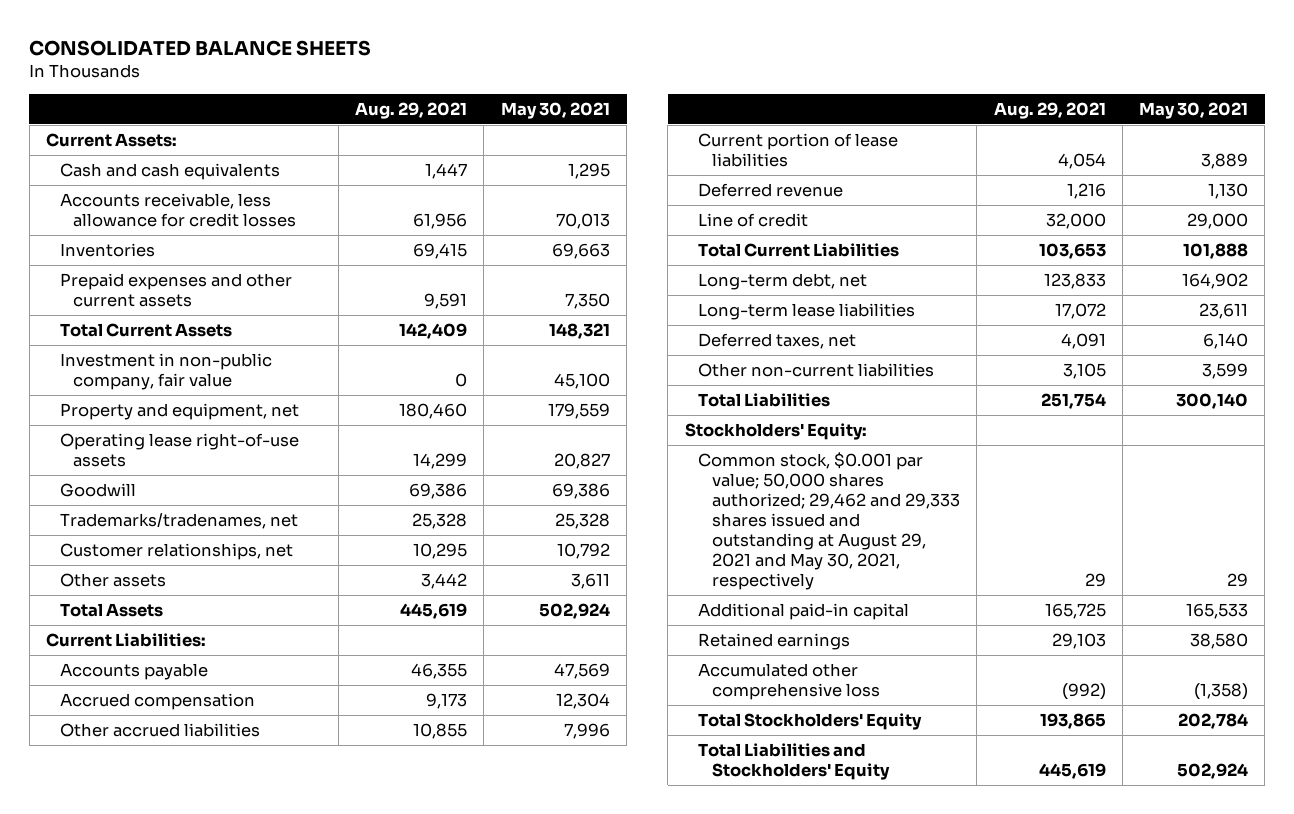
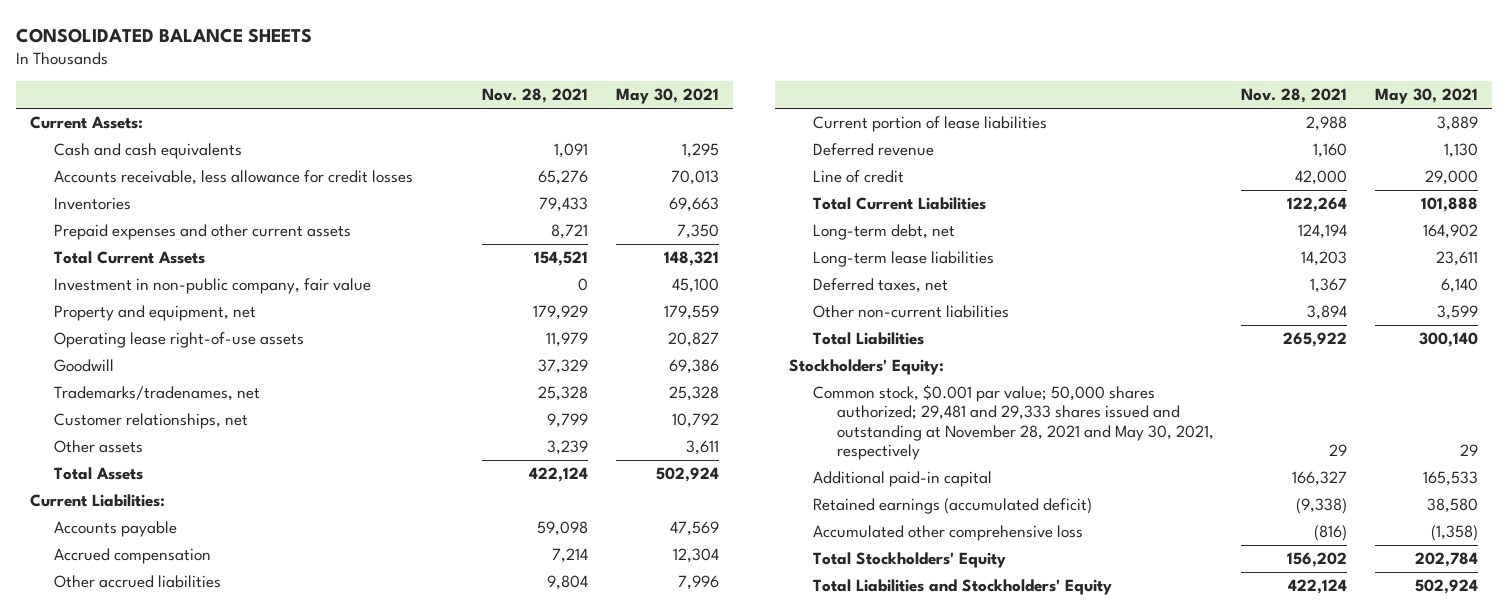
[355,101,468,119] Aug. 29, 2021 -> none
none -> [482,88,589,104] Nov. 28, 2021
[698,451,960,591] Common stock, $0.001 par value; 50,000 shares authorized; 29,462 and 29,333 shares issued and outstanding at August 29, 2021 and May 30, 2021, respectively -> [812,383,1214,461] Common stock, $0.001 par value; 50,000 shares authorized; 29,481 and 29,333 shares issued and outstanding at November 28, 2021 and May 30, 2021, respectively
[698,632,851,650] Retained earnings -> [812,497,1092,514] Retained earnings (accumulated deficit)

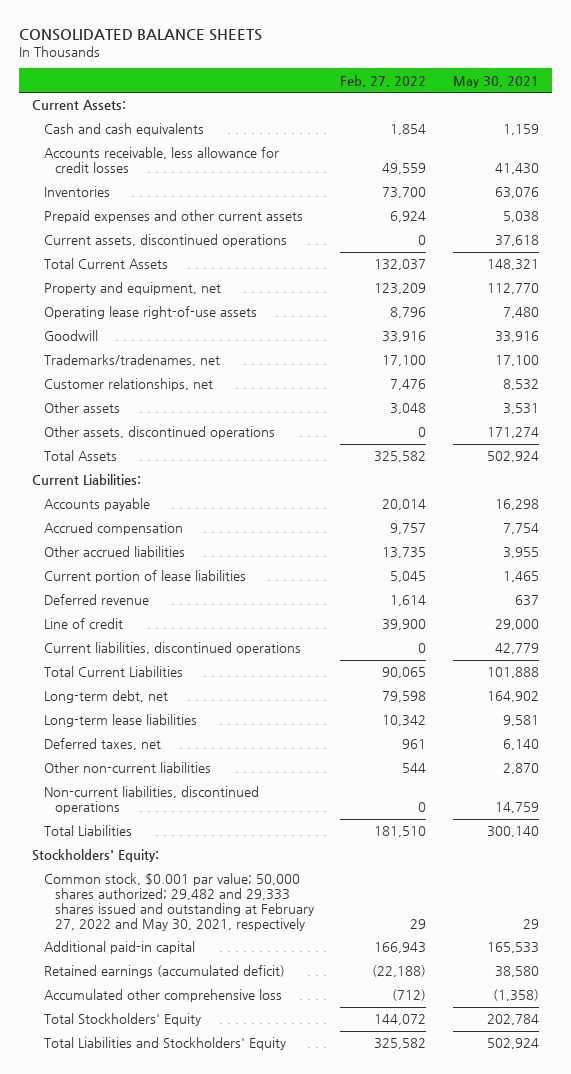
[482,88,589,104] Nov. 28, 2021 -> none
none -> [340,74,427,87] Feb. 27, 2022
[682,142,720,158] 1,295 -> [502,124,539,136] 1,159
[671,169,720,185] 70,013 -> [494,163,539,175] 41,430
[669,196,720,212] 69,663 -> [494,187,539,199] 63,076
[677,223,720,239] 7,350 -> [502,211,539,223] 5,038
none -> [43,234,287,248] Current assets, discontinued operations
[53,277,371,294] Investment in non-public company, fair value -> none
[664,304,720,320] 179,559 -> [486,283,539,295] 112,770
[668,331,720,347] 20,827 -> [502,307,539,319] 7,480
[669,358,720,374] 69,386 -> [494,331,539,343] 33,916
[669,385,720,401] 25,328 -> [494,355,539,367] 17,100
[672,412,720,428] 10,792 -> [502,379,539,391] 8,532
[686,439,720,455] 3,611 -> [502,403,539,415] 3,531
none -> [43,426,275,440] Other assets, discontinued operations
[670,520,720,536] 47,569 -> [494,499,539,511] 16,298
[673,547,720,563] 12,304 -> [502,523,539,535] 7,754
[678,574,720,590] 7,996 -> [502,547,539,559] 3,955
[1437,115,1479,131] 3,889 -> [502,571,539,583] 1,465
[1444,142,1479,158] 1,130 -> [514,595,539,607] 637
none -> [43,642,301,656] Current liabilities, discontinued operations
[1436,250,1479,266] 23,611 -> [502,715,539,727] 9,581
[1437,304,1479,320] 3,599 -> [502,763,539,775] 2,870
none -> [43,786,259,815] Non-current liabilities, discontinued operations
[812,383,1214,461] Common stock, $0.001 par value; 50,000 shares authorized; 29,481 and 29,333 shares issued and outstanding at November 28, 2021 and May 30, 2021, respectively -> [43,873,314,931] Common stock, $0.001 par value; 50,000 shares authorized; 29,482 and 29,333 shares issued and outstanding at February 27, 2022 and May 30, 2021, respectively

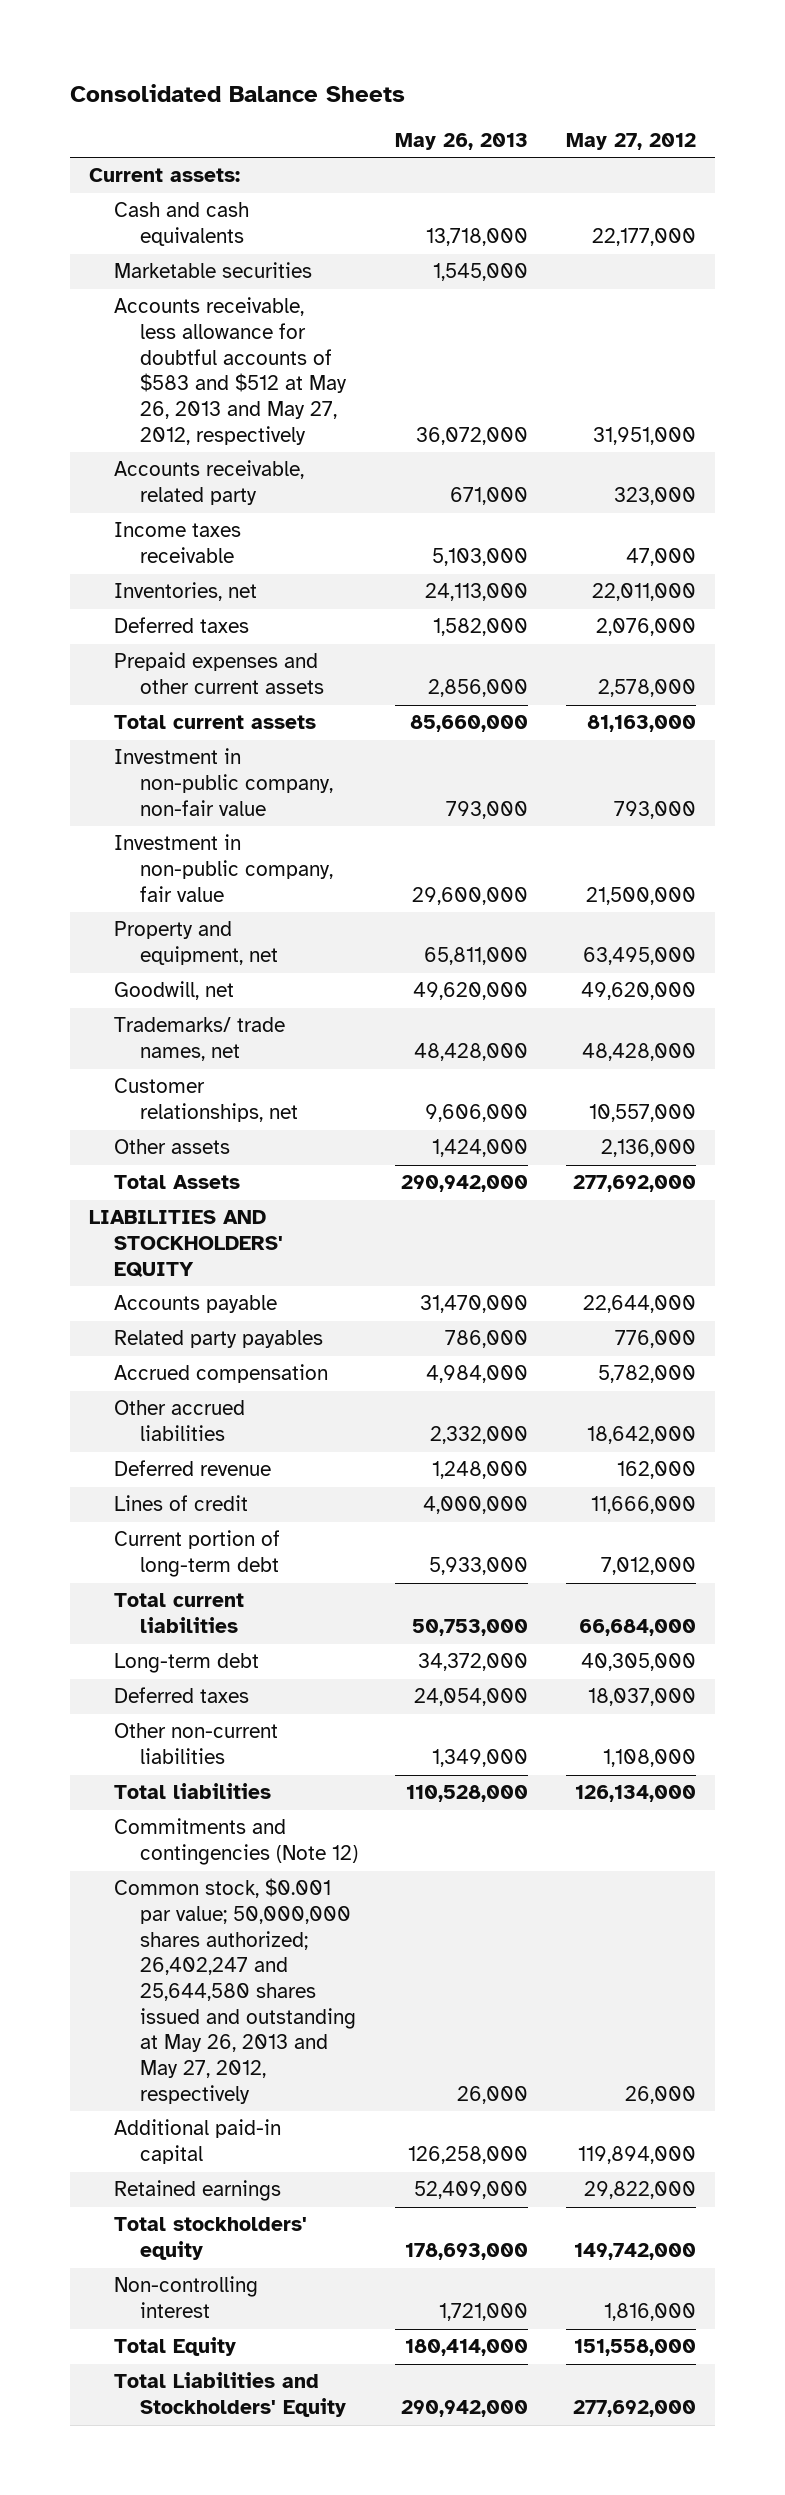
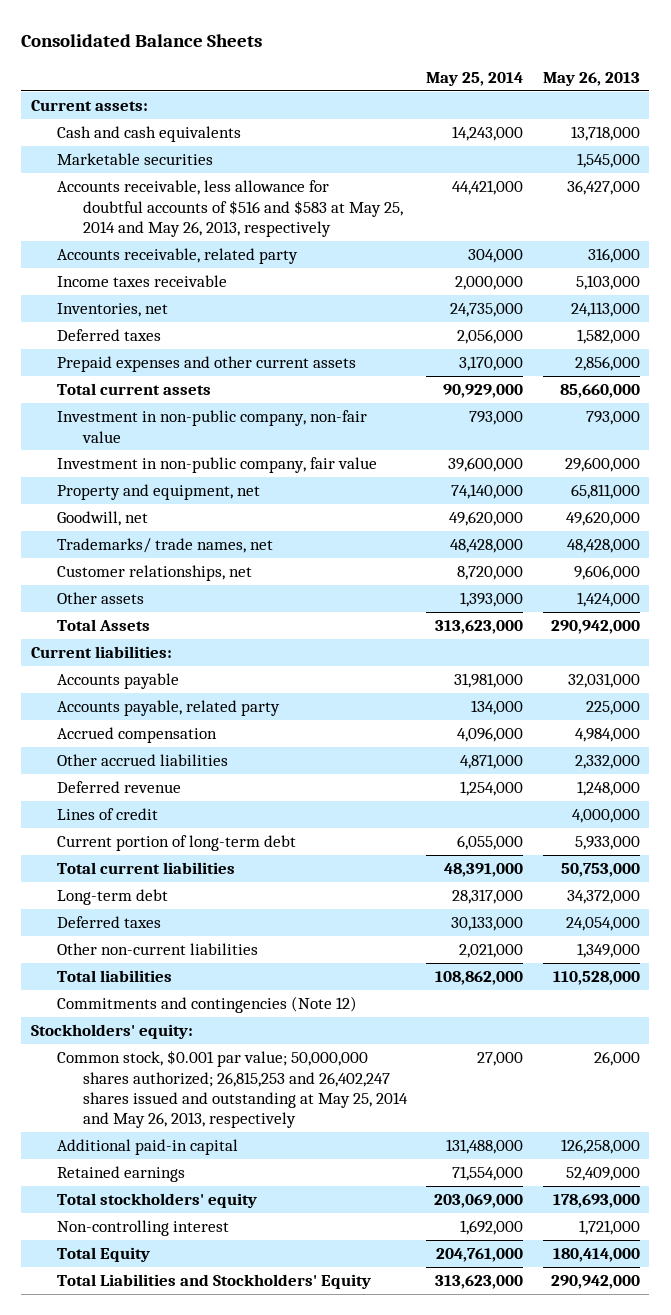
[565,132,696,150] May 27, 2012 -> none
none -> [426,72,524,87] May 25, 2014
[114,297,348,445] Accounts receivable, less allowance for doubtful accounts of $583 and $512 at May 26, 2013 and May 27, 2012, respectively -> [56,180,403,237] Accounts receivable, less allowance for doubtful accounts of $516 and $583 at May 25, 2014 and May 26, 2013, respectively
[416,426,529,445] 36,072,000 -> [566,180,640,196] 36,427,000
[450,487,529,506] 671,000 -> [587,248,640,264] 316,000
[88,1210,284,1277] LIABILITIES AND STOCKHOLDERS' EQUITY -> none
none -> [30,646,172,659] Current liabilities:
[420,1295,529,1314] 31,470,000 -> [567,673,640,689] 32,031,000
[114,1330,324,1349] Related party payables -> [56,700,280,717] Accounts payable, related party
[445,1330,529,1349] 786,000 -> [585,701,640,716] 225,000
none -> [30,1024,193,1040] Stockholders' equity:
[114,1878,357,2104] Common stock, $0.001 par value; 50,000,000 shares authorized; 26,402,247 and 25,644,580 shares issued and outstanding at May 26, 2013 and May 27, 2012, respectively -> [56,1050,408,1129] Common stock, $0.001 par value; 50,000,000 shares authorized; 26,815,253 and 26,402,247 shares issued and outstanding at May 25, 2014 and May 26, 2013, respectively

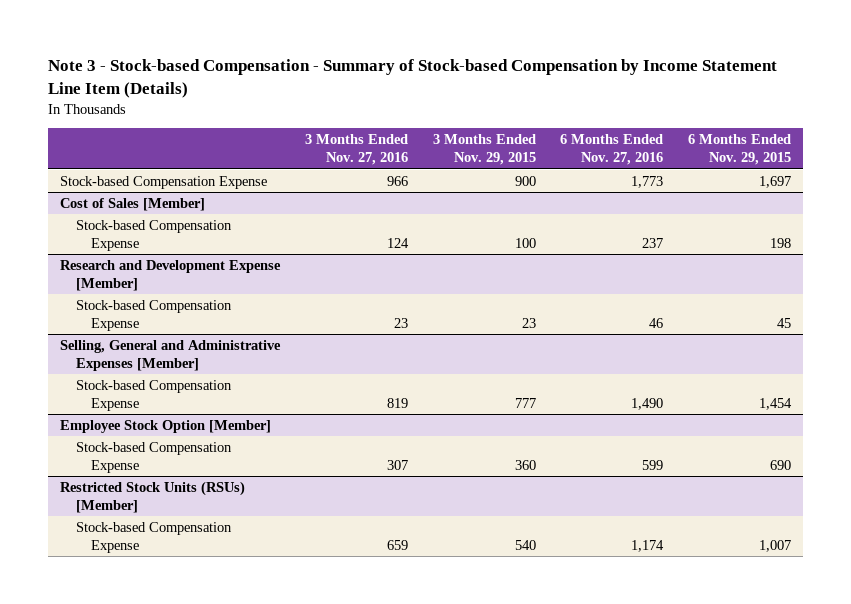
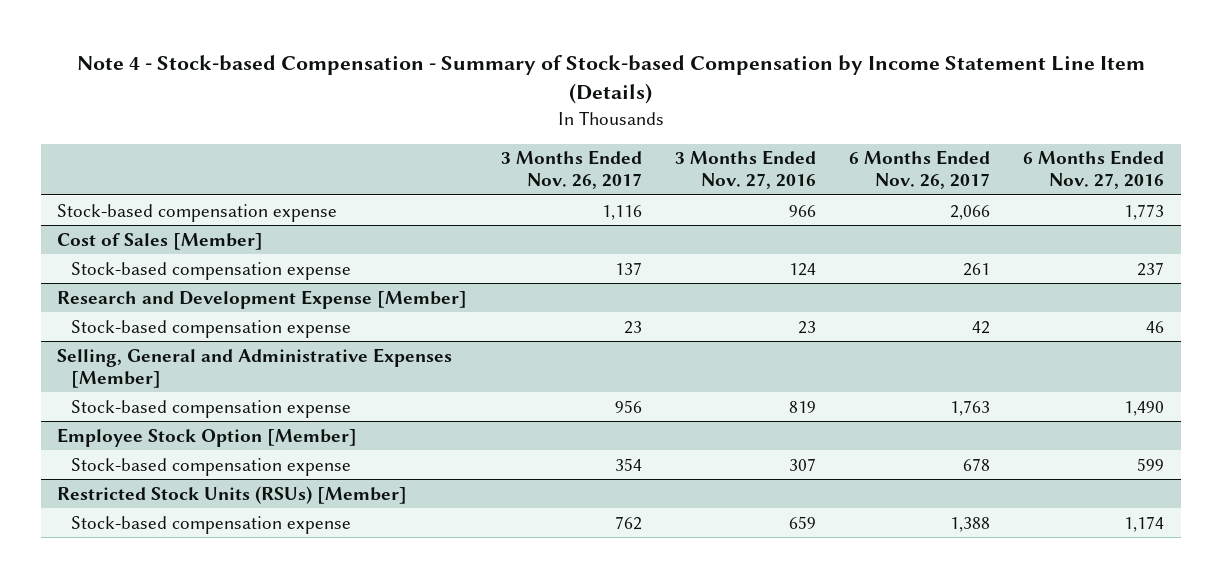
[48,58,778,98] Note 3 - Stock-based Compensation - Summary of Stock-based Compensation by Income Statement Line Item (Details) -> [76,55,1145,105] Note 4 - Stock-based Compensation - Summary of Stock-based Compensation by Income Statement Line Item (Details)
[432,134,536,166] 3 Months Ended Nov. 29, 2015 -> none
[687,134,791,166] 6 Months Ended Nov. 29, 2015 -> none
none -> [500,150,642,190] 3 Months Ended Nov. 26, 2017
none -> [848,150,990,190] 6 Months Ended Nov. 26, 2017
[60,175,268,189] Stock-based Compensation Expense -> [57,203,338,222] Stock-based compensation expense
[75,219,232,251] Stock-based Compensation Expense -> [71,261,352,280] Stock-based compensation expense
[75,299,232,331] Stock-based Compensation Expense -> [71,319,352,338] Stock-based compensation expense
[75,379,232,411] Stock-based Compensation Expense -> [71,399,352,418] Stock-based compensation expense
[75,441,232,473] Stock-based Compensation Expense -> [71,457,352,476] Stock-based compensation expense
[75,521,232,553] Stock-based Compensation Expense -> [71,515,352,534] Stock-based compensation expense

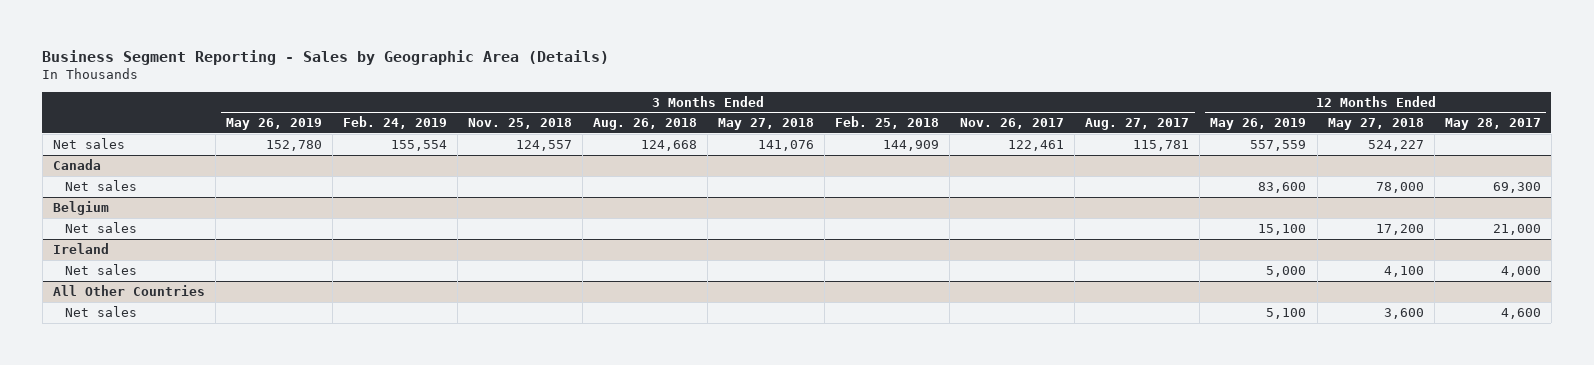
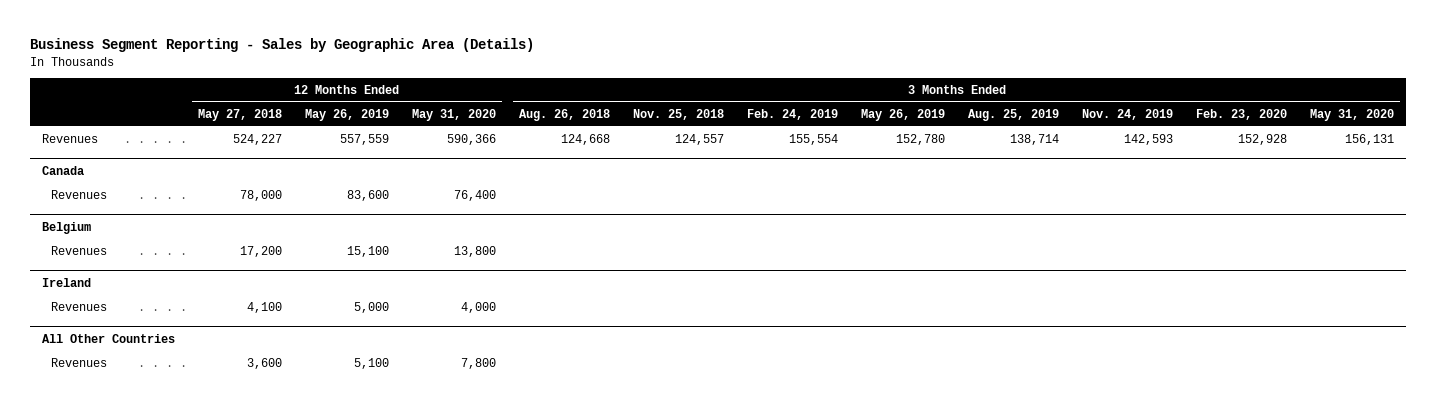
[718,118,815,131] May 27, 2018 -> none
[835,116,940,130] Feb. 25, 2018 -> none
[960,118,1065,130] Nov. 26, 2017 -> none
[1085,118,1190,131] Aug. 27, 2017 -> none
[1444,118,1541,131] May 28, 2017 -> none
none -> [412,108,497,121] May 31, 2020
none -> [968,108,1060,121] Aug. 25, 2019
none -> [1082,108,1174,120] Nov. 24, 2019
none -> [1196,108,1288,120] Feb. 23, 2020
none -> [1310,108,1395,121] May 31, 2020
[52,137,125,149] Net sales -> [42,133,99,143] Revenues
[64,179,137,191] Net sales -> [51,189,108,199] Revenues
[64,221,137,233] Net sales -> [51,245,108,255] Revenues
[64,263,137,275] Net sales -> [51,301,108,311] Revenues
[64,305,137,317] Net sales -> [51,357,108,367] Revenues

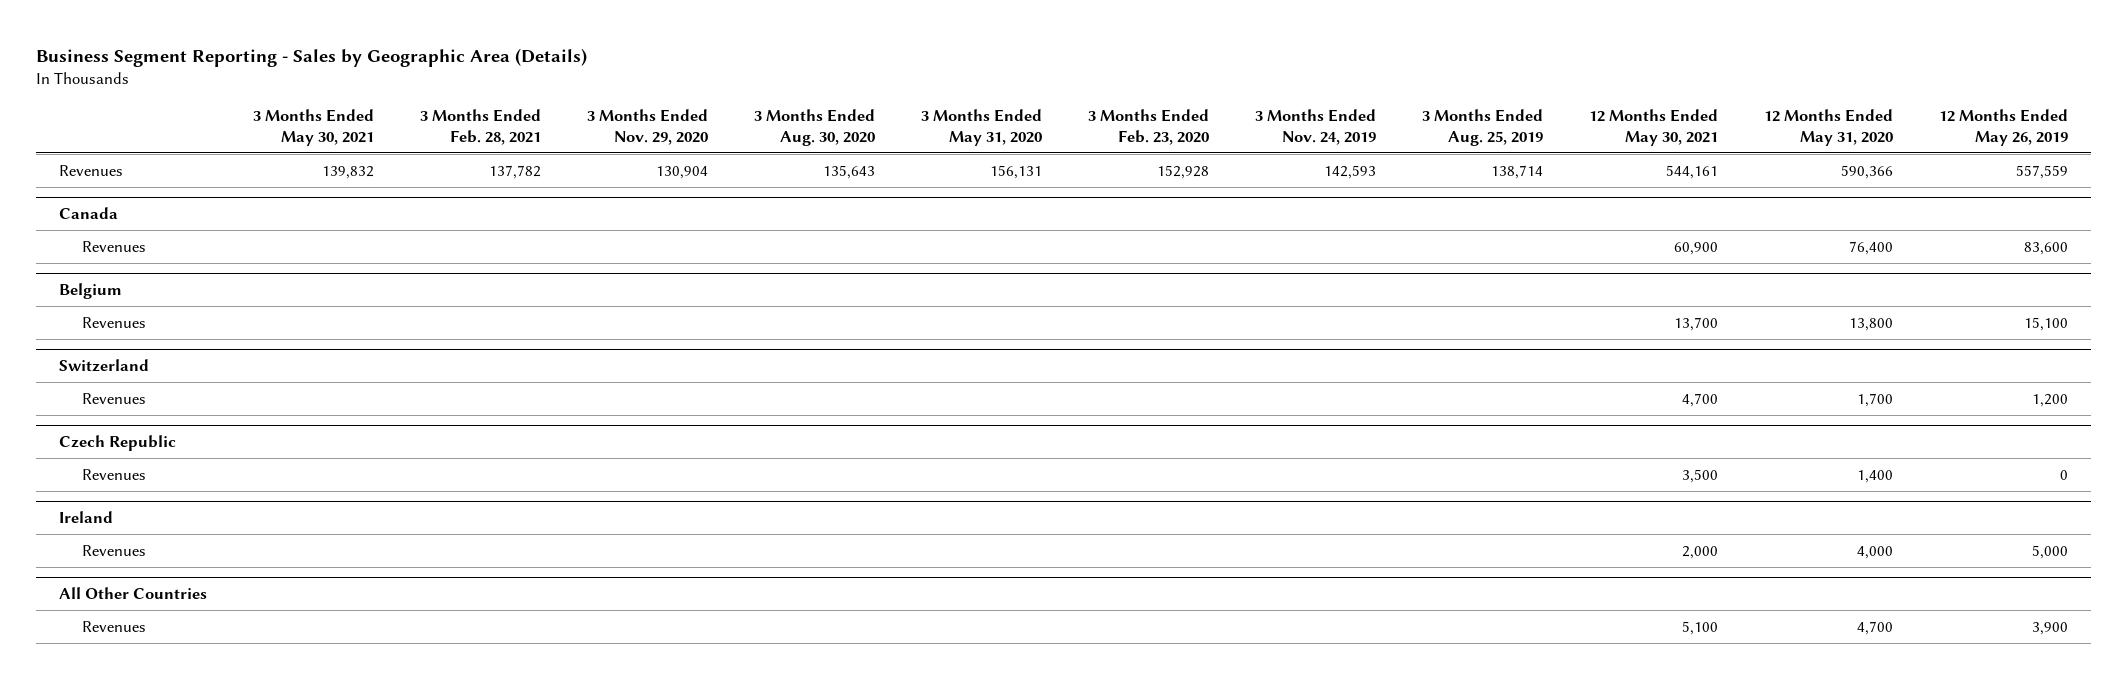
[198,108,283,121] May 27, 2018 -> none
[519,108,611,121] Aug. 26, 2018 -> none
[633,108,725,120] Nov. 25, 2018 -> none
[747,108,839,120] Feb. 24, 2019 -> none
[861,108,946,121] May 26, 2019 -> none
none -> [253,109,375,146] 3 Months Ended May 30, 2021
none -> [420,109,542,145] 3 Months Ended Feb. 28, 2021
none -> [587,109,709,145] 3 Months Ended Nov. 29, 2020
none -> [754,109,876,146] 3 Months Ended Aug. 30, 2020
none -> [1588,109,1718,146] 12 Months Ended May 30, 2021
none -> [59,358,150,372] Switzerland
none -> [81,392,146,404] Revenues
none -> [59,434,177,451] Czech Republic
none -> [81,468,146,480] Revenues
[354,357,390,369] 5,100 -> [2031,621,2068,635] 3,900
[461,357,497,369] 7,800 -> [1856,620,1893,635] 4,700

